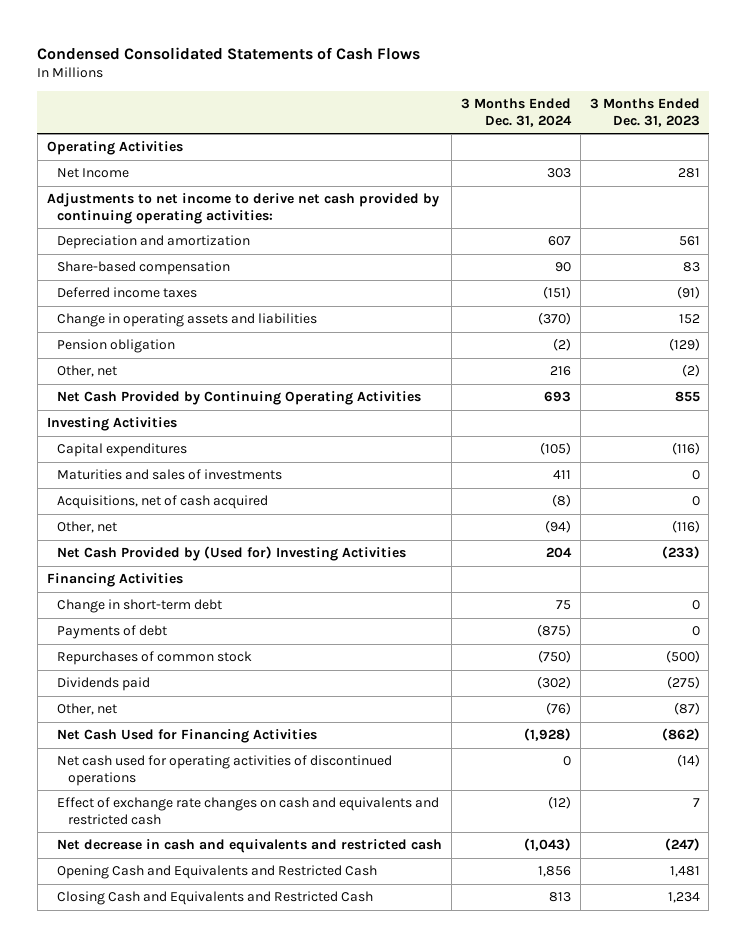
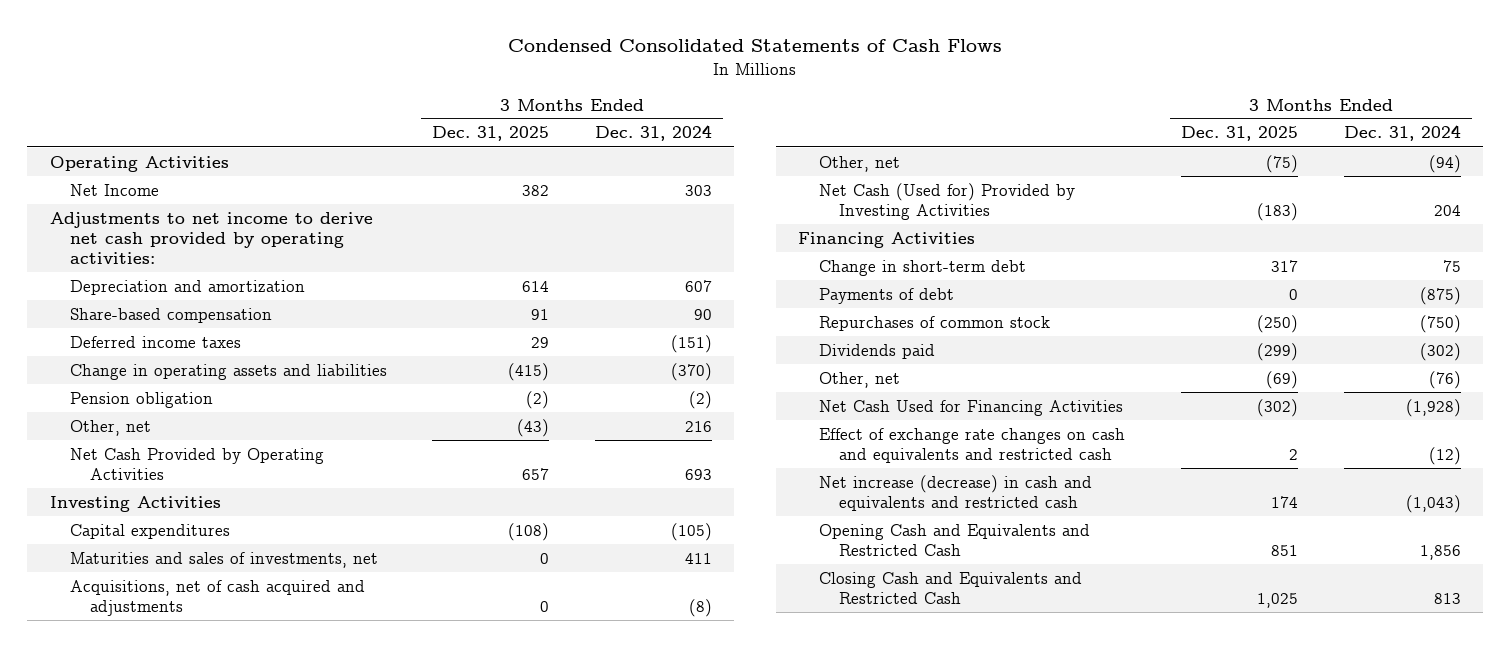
[589,98,700,127] 3 Months Ended Dec. 31, 2023 -> none
none -> [432,126,550,142] Dec. 31, 2025
[46,193,439,224] Adjustments to net income to derive net cash provided by continuing operating activities: -> [49,211,373,264] Adjustments to net income to derive net cash provided by operating activities:
[57,391,422,406] Net Cash Provided by Continuing Operating Activities -> [69,447,324,480] Net Cash Provided by Operating Activities
[57,469,283,481] Maturities and sales of investments -> [69,551,378,568] Maturities and sales of investments, net
[57,495,269,510] Acquisitions, net of cash acquired -> [69,579,365,616] Acquisitions, net of cash acquired and adjustments
[57,546,407,562] Net Cash Provided by (Used for) Investing Activities -> [818,182,1075,220] Net Cash (Used for) Provided by Investing Activities
[57,755,393,786] Net cash used for operating activities of discontinued operations -> none
[57,839,443,854] Net decrease in cash and equivalents and restricted cash -> [818,474,1092,511] Net increase (decrease) in cash and equivalents and restricted cash

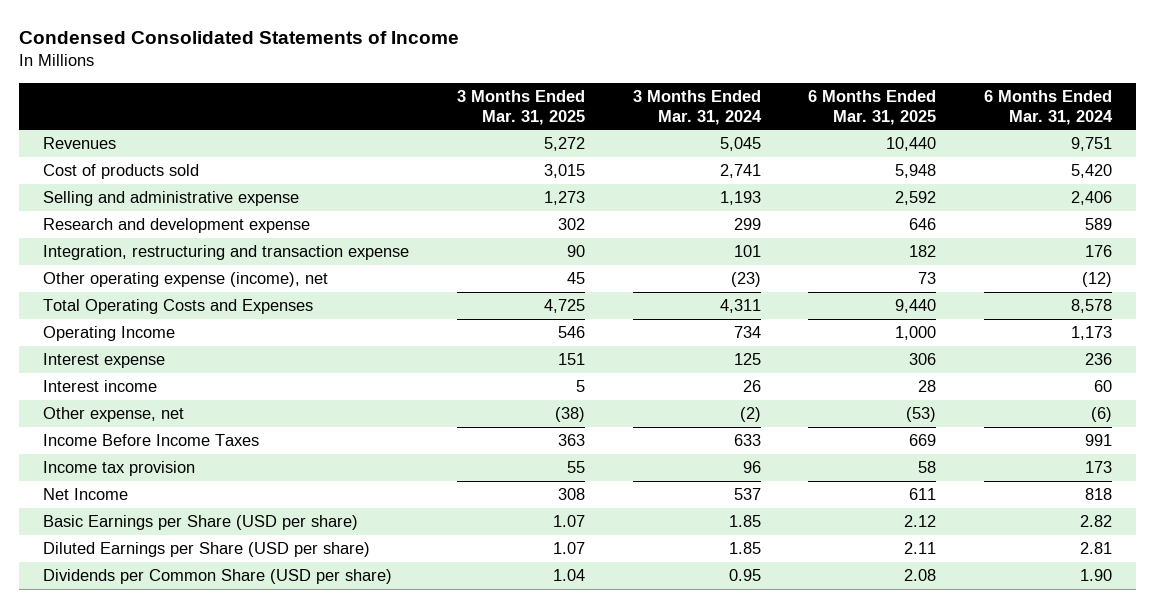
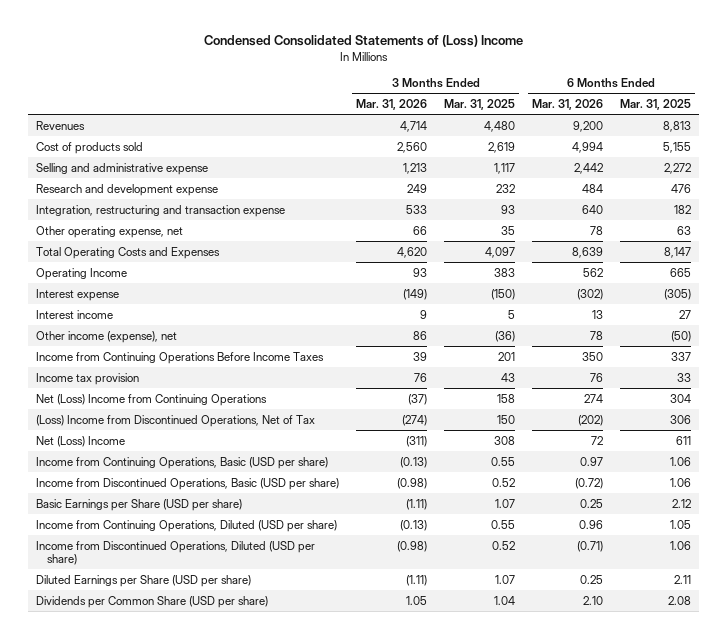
[18,31,459,45] Condensed Consolidated Statements of Income -> [203,35,523,48] Condensed Consolidated Statements of (Loss) Income
[632,89,762,125] 3 Months Ended Mar. 31, 2024 -> none
[984,89,1114,125] 6 Months Ended Mar. 31, 2024 -> none
none -> [356,98,428,110] Mar. 31, 2026
none -> [531,98,603,110] Mar. 31, 2026
[543,136,585,151] 5,272 -> [484,120,516,132] 4,480
[886,136,937,151] 10,440 -> [662,120,691,132] 8,813
[543,163,585,178] 3,015 -> [488,141,516,153] 2,619
[895,163,937,178] 5,948 -> [662,141,691,153] 5,155
[543,190,585,205] 1,273 -> [494,162,516,174] 1,117
[895,190,937,205] 2,592 -> [663,162,691,174] 2,272
[557,217,585,230] 302 -> [496,183,516,193] 232
[909,217,937,230] 646 -> [670,183,691,193] 476
[566,244,585,257] 90 -> [501,204,516,214] 93
[42,271,328,287] Other operating expense (income), net -> [36,225,184,238] Other operating expense, net
[566,271,585,284] 45 -> [501,225,516,235] 35
[918,271,937,284] 73 -> [676,225,691,235] 63
[543,298,585,313] 4,725 -> [485,246,516,258] 4,097
[895,298,937,313] 9,440 -> [663,246,691,258] 8,147
[557,325,585,338] 546 -> [494,267,516,277] 383
[895,325,937,340] 1,000 -> [669,267,691,277] 665
[557,352,585,365] 151 -> [491,288,516,300] (150)
[909,352,937,365] 306 -> [663,288,691,300] (305)
[918,379,937,392] 28 -> [678,309,691,319] 27
[42,406,184,422] Other expense, net -> [36,330,178,343] Other income (expense), net
[554,406,585,422] (38) -> [495,330,516,342] (36)
[906,406,937,422] (53) -> [670,330,691,342] (50)
[42,433,259,446] Income Before Income Taxes -> [36,351,325,364] Income from Continuing Operations Before Income Taxes
[557,433,585,446] 363 -> [498,351,516,361] 201
[909,433,937,446] 669 -> [670,351,691,361] 337
[566,460,585,473] 55 -> [501,372,516,382] 43
[918,460,937,473] 58 -> [676,372,691,382] 33
none -> [36,393,268,406] Net (Loss) Income from Continuing Operations
none -> [36,414,316,427] (Loss) Income from Discontinued Operations, Net of Tax
[42,487,128,500] Net Income -> [36,435,126,447] Net (Loss) Income
none -> [36,456,329,469] Income from Continuing Operations, Basic (USD per share)
none -> [36,477,340,490] Income from Discontinued Operations, Basic (USD per share)
none -> [36,519,338,532] Income from Continuing Operations, Diluted (USD per share)
none -> [36,540,316,565] Income from Discontinued Operations, Diluted (USD per share)

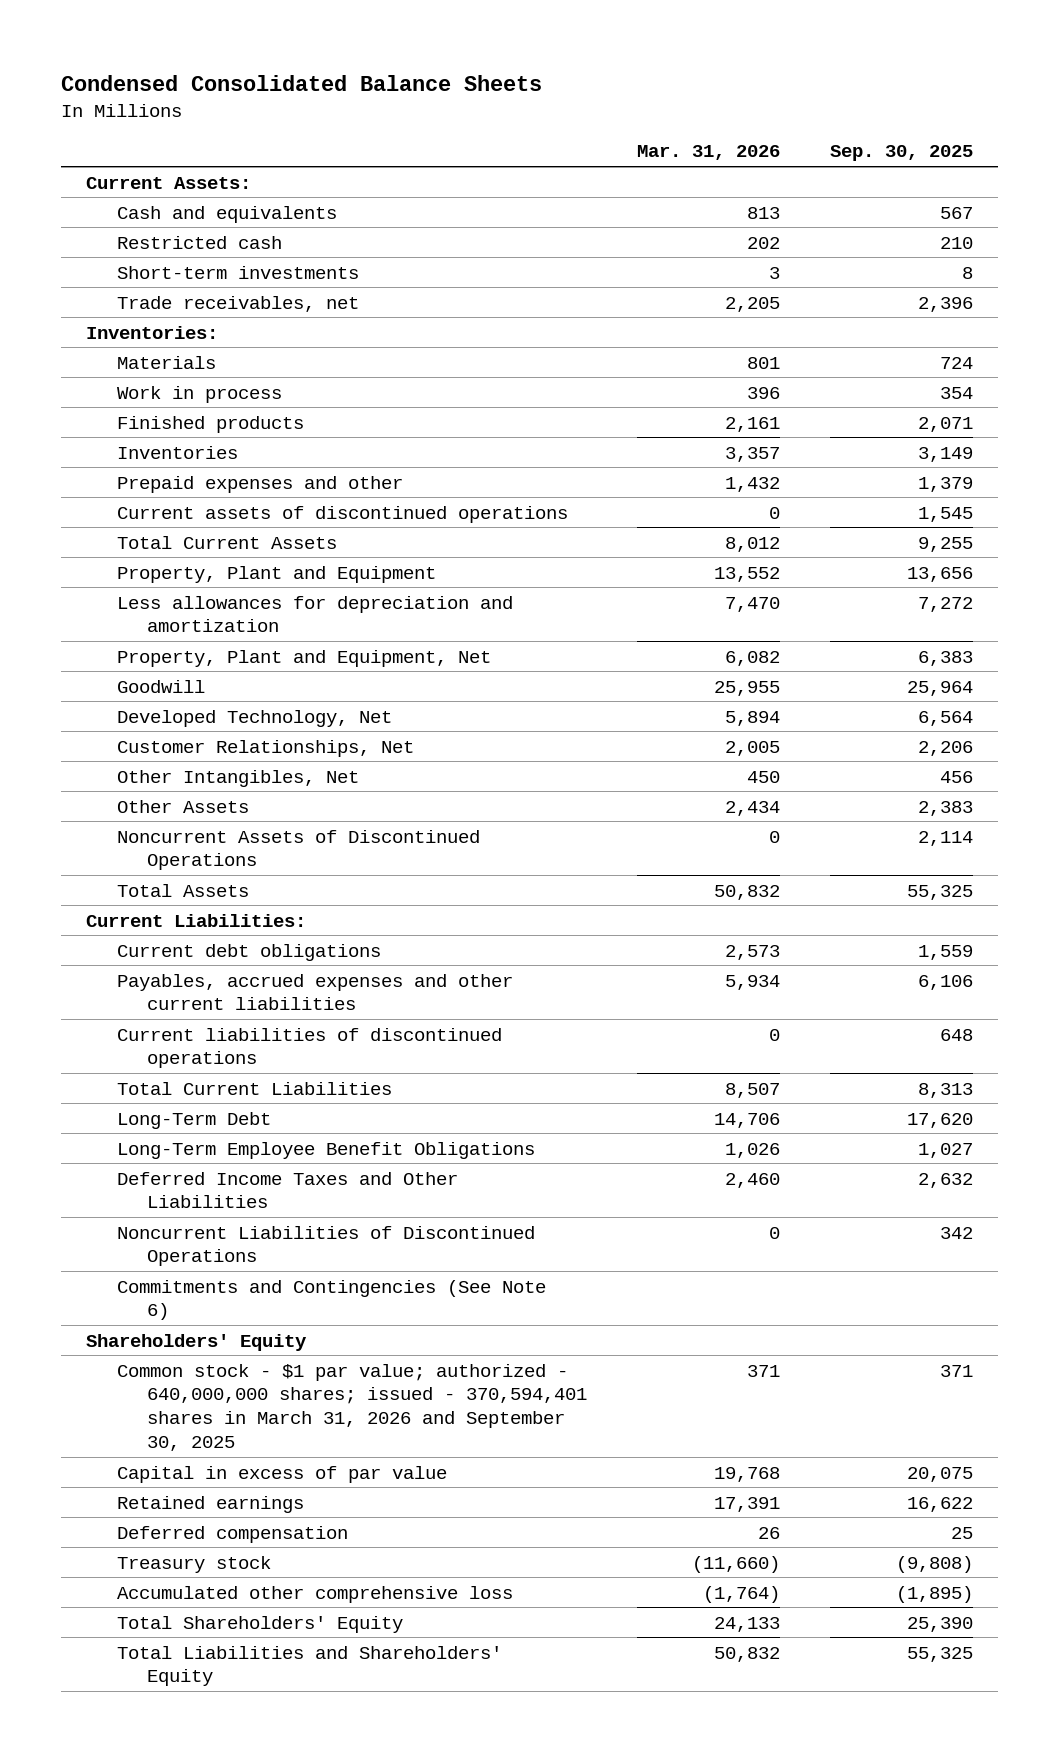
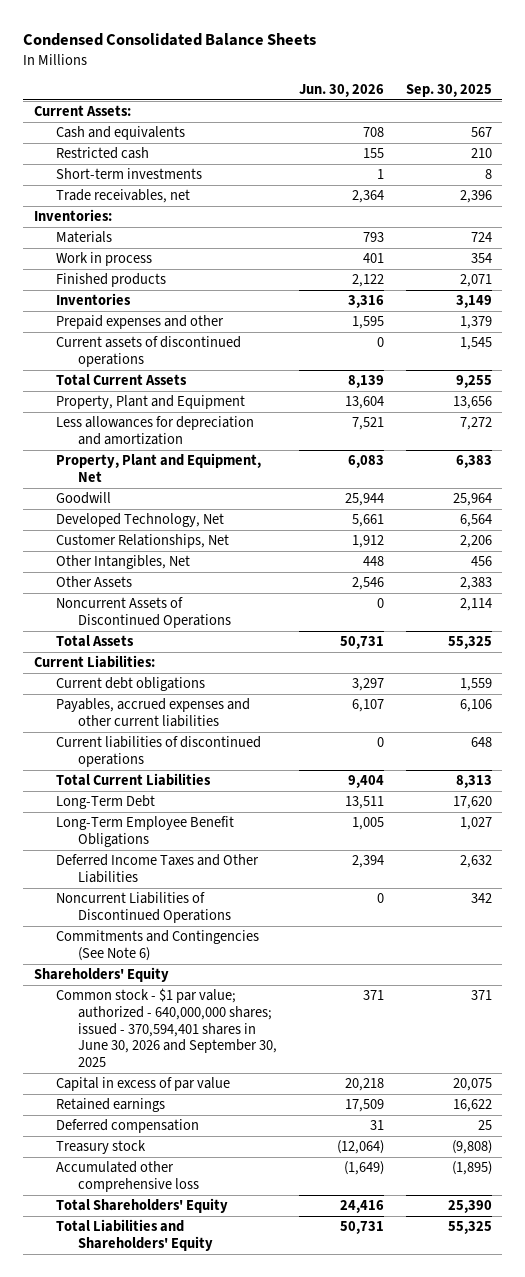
[637,145,781,161] Mar. 31, 2026 -> none
none -> [298,84,384,98] Jun. 30, 2026
[116,1363,587,1451] Common stock - $1 par value; authorized - 640,000,000 shares; issued - 370,594,401 shares in March 31, 2026 and September 30, 2025 -> [55,988,277,1068] Common stock - $1 par value; authorized - 640,000,000 shares; issued - 370,594,401 shares in June 30, 2026 and September 30, 2025

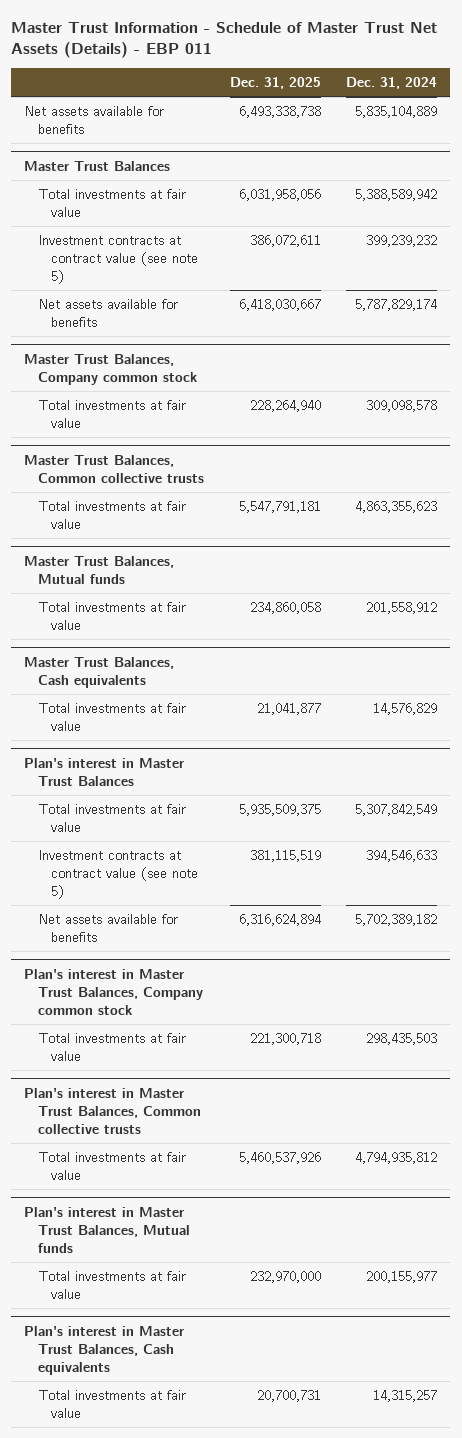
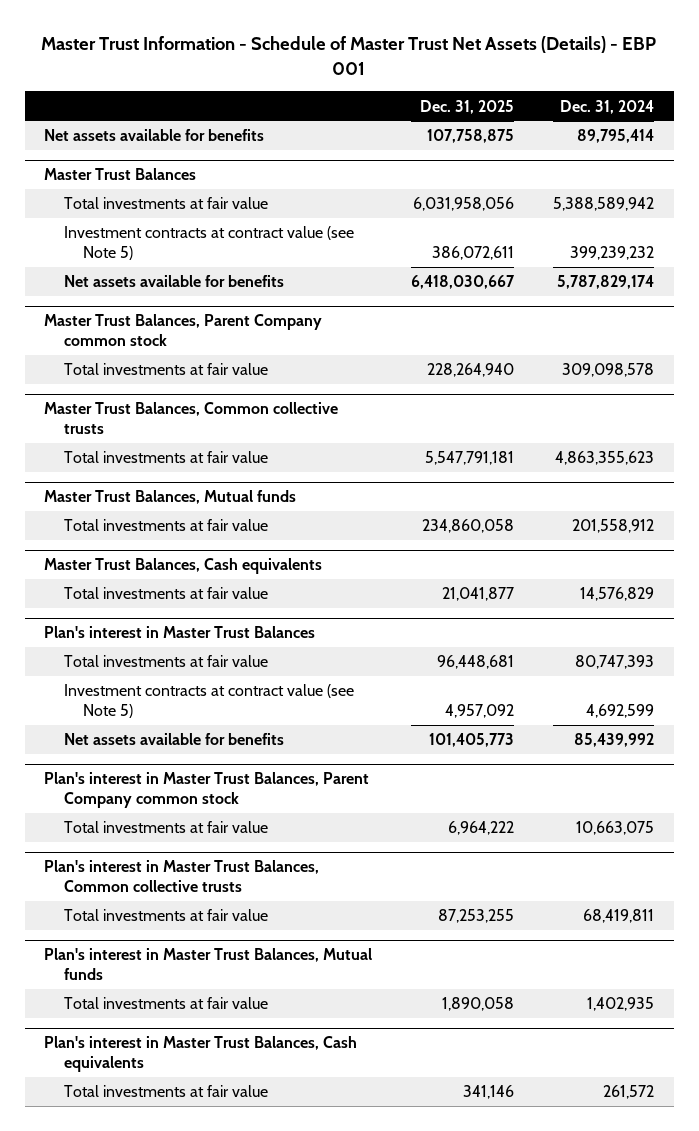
[11,21,438,59] Master Trust Information - Schedule of Master Trust Net Assets (Details) - EBP 011 -> [41,36,657,76] Master Trust Information - Schedule of Master Trust Net Assets (Details) - EBP 001
[238,105,321,118] 6,493,338,738 -> [427,129,515,144] 107,758,875
[355,105,438,118] 5,835,104,889 -> [577,129,655,144] 89,795,414
[37,234,199,284] Investment contracts at contract value (see note 5) -> [63,226,354,261] Investment contracts at contract value (see Note 5)
[24,353,198,385] Master Trust Balances, Company common stock -> [44,314,323,347] Master Trust Balances, Parent Company common stock
[238,803,321,816] 5,935,509,375 -> [437,655,515,670] 96,448,681
[355,803,438,816] 5,307,842,549 -> [575,655,655,670] 80,747,393
[37,849,199,899] Investment contracts at contract value (see note 5) -> [63,684,354,719] Investment contracts at contract value (see Note 5)
[249,849,321,862] 381,115,519 -> [445,704,515,719] 4,957,092
[366,849,438,862] 394,546,633 -> [586,704,655,719] 4,692,599
[238,913,321,926] 6,316,624,894 -> [429,733,515,748] 101,405,773
[355,913,438,926] 5,702,389,182 -> [574,733,655,748] 85,439,992
[24,968,203,1015] Plan's interest in Master Trust Balances, Company common stock -> [44,772,370,809] Plan's interest in Master Trust Balances, Parent Company common stock
[249,1032,321,1045] 221,300,718 -> [448,821,515,836] 6,964,222
[366,1032,438,1045] 298,435,503 -> [576,821,655,836] 10,663,075
[238,1151,321,1164] 5,460,537,926 -> [438,909,515,924] 87,253,255
[355,1151,438,1164] 4,794,935,812 -> [583,909,655,924] 68,419,811
[249,1270,321,1283] 232,970,000 -> [442,997,515,1012] 1,890,058
[366,1270,438,1283] 200,155,977 -> [587,997,655,1012] 1,402,935
[256,1389,321,1402] 20,700,731 -> [463,1085,515,1100] 341,146
[373,1389,438,1402] 14,315,257 -> [603,1085,655,1100] 261,572

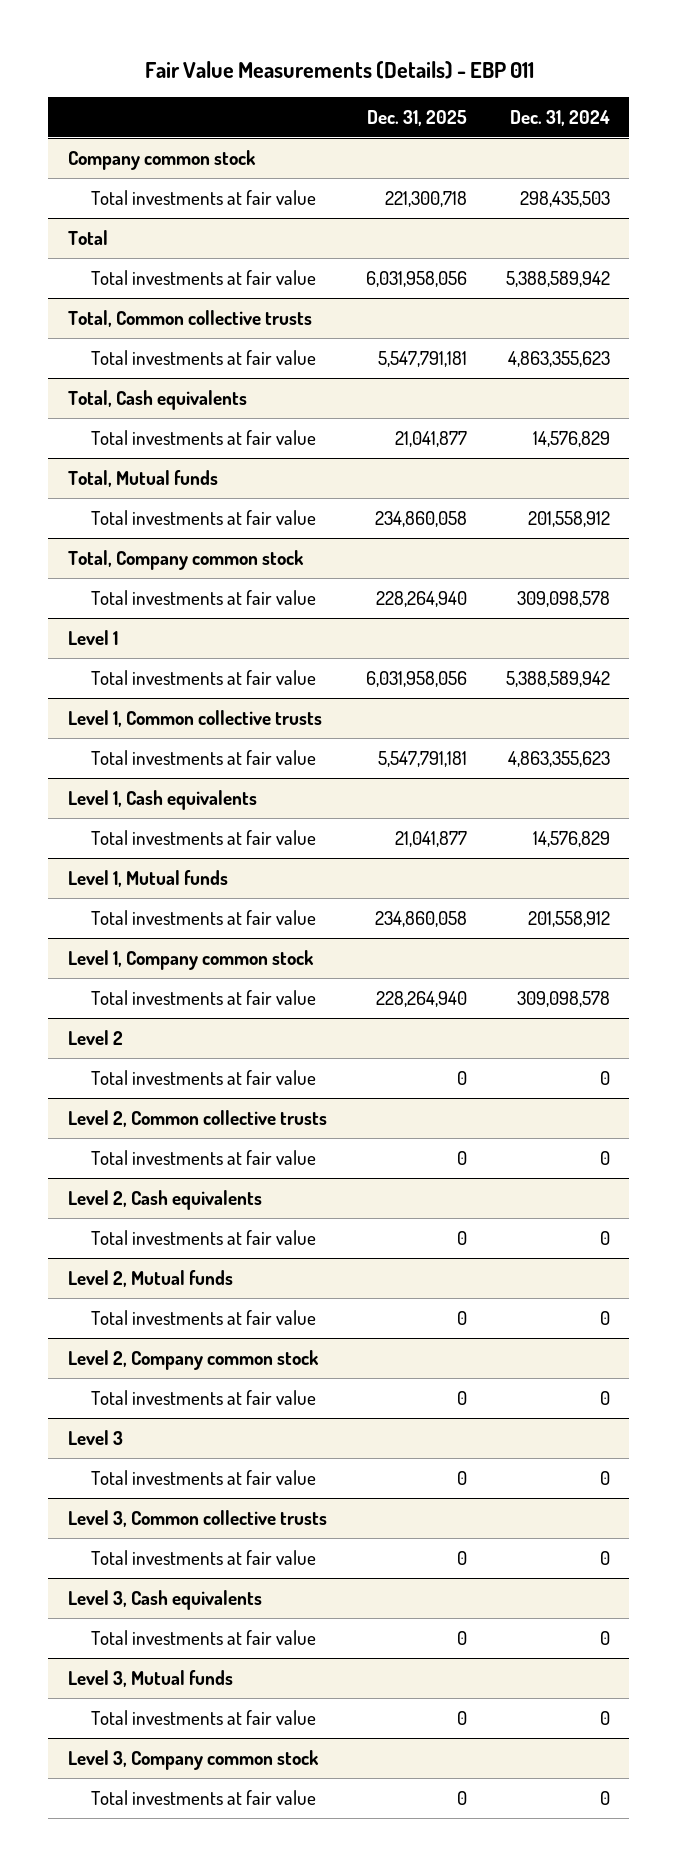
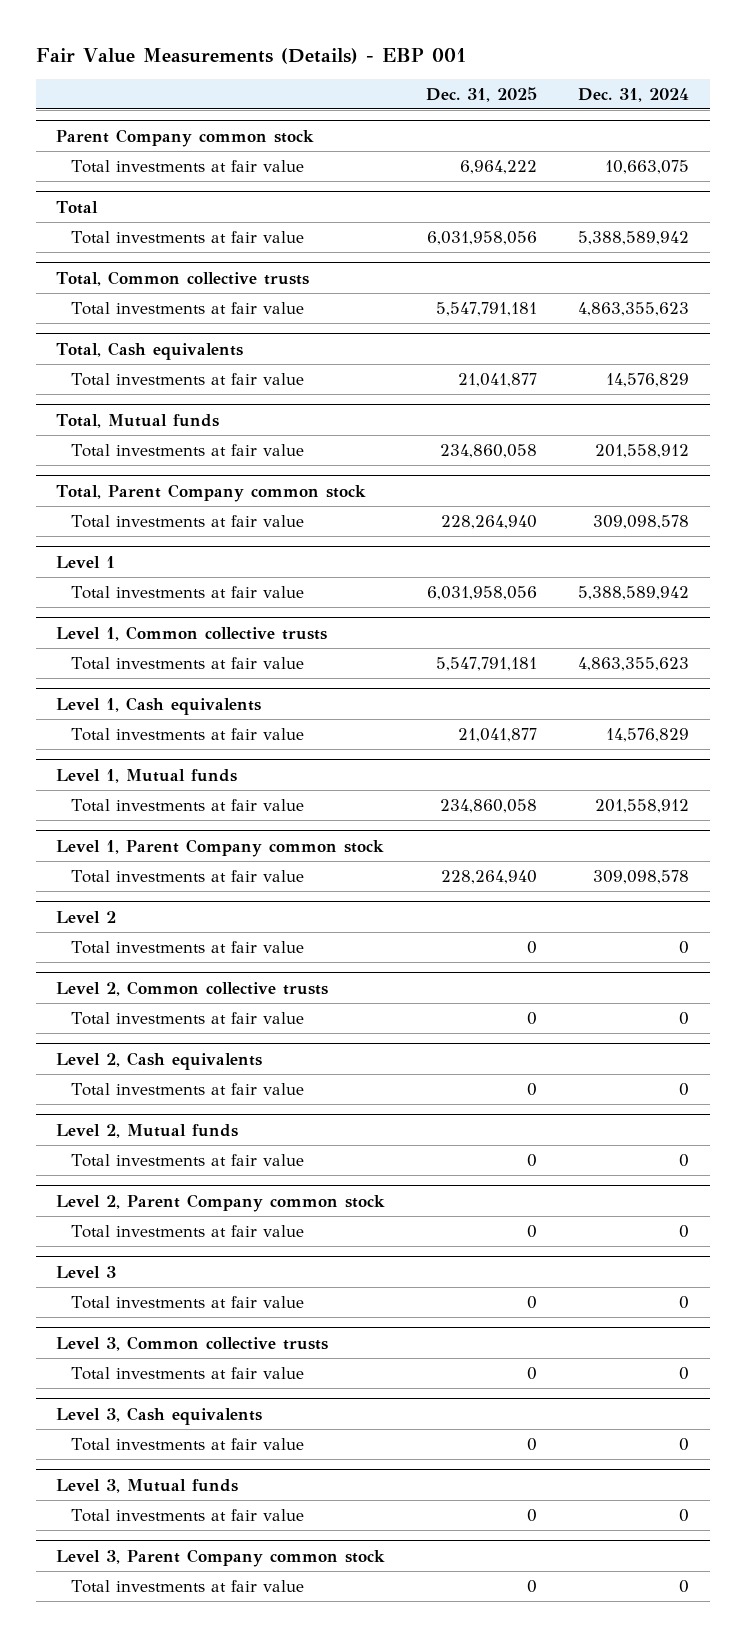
[144,60,534,79] Fair Value Measurements (Details) - EBP 011 -> [35,47,466,64] Fair Value Measurements (Details) - EBP 001
[67,149,256,170] Company common stock -> [56,128,315,147] Parent Company common stock
[384,190,467,207] 221,300,718 -> [460,159,538,174] 6,964,222
[519,190,610,207] 298,435,503 -> [605,159,690,174] 10,663,075
[67,549,304,570] Total, Company common stock -> [56,483,367,502] Total, Parent Company common stock
[67,949,314,970] Level 1, Company common stock -> [56,838,385,857] Level 1, Parent Company common stock
[67,1349,319,1370] Level 2, Company common stock -> [56,1193,386,1212] Level 2, Parent Company common stock
[67,1749,319,1770] Level 3, Company common stock -> [56,1548,386,1567] Level 3, Parent Company common stock

